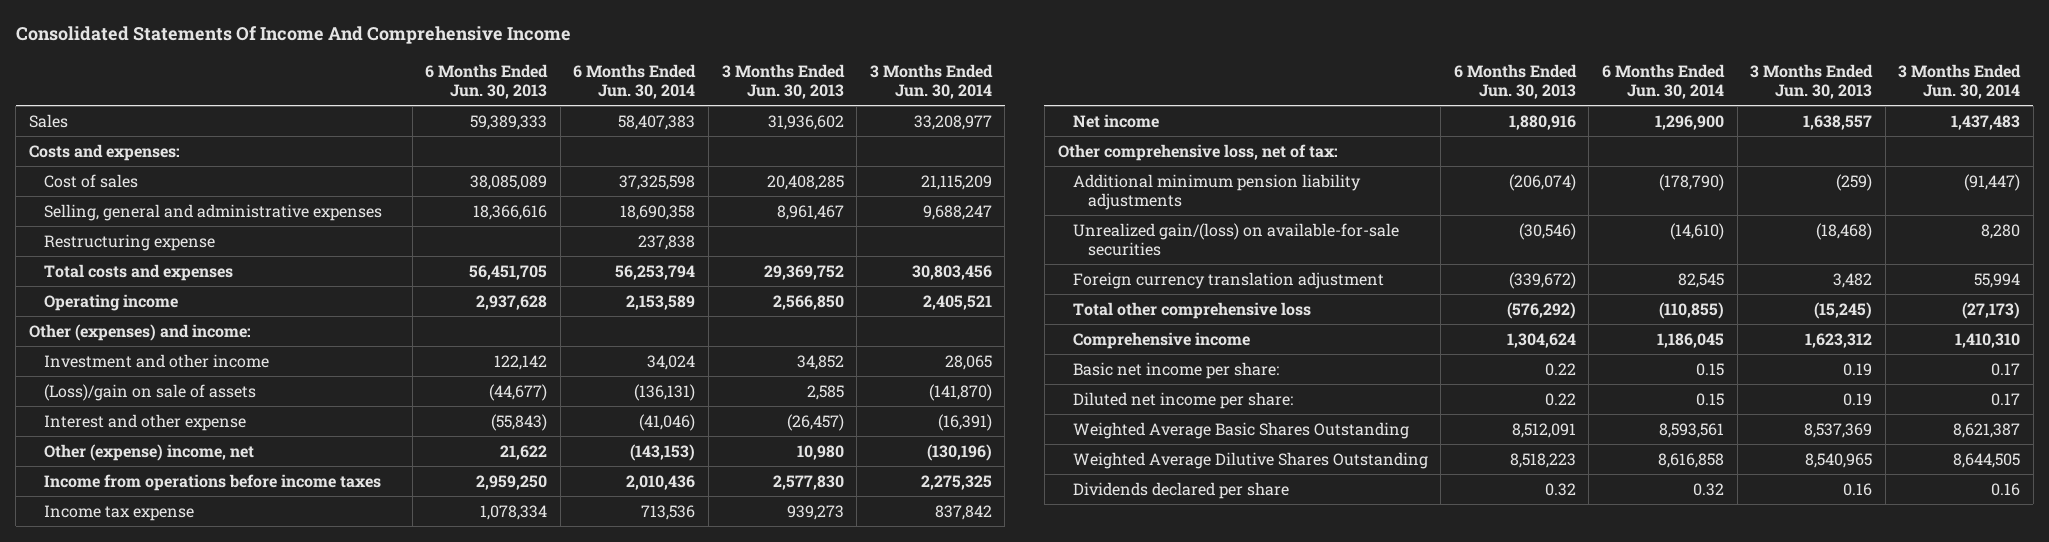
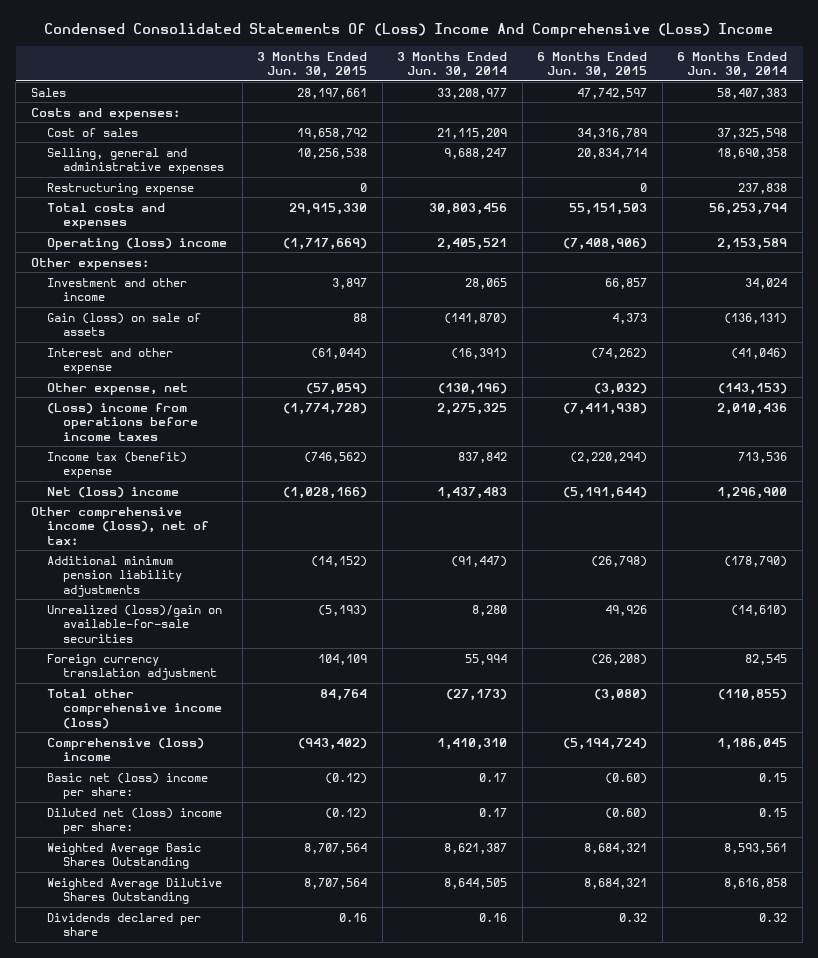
[15,26,571,45] Consolidated Statements Of Income And Comprehensive Income -> [44,23,774,39] Condensed Consolidated Statements Of (Loss) Income And Comprehensive (Loss) Income
[425,64,549,99] 6 Months Ended Jun. 30, 2013 -> none
[721,64,845,99] 3 Months Ended Jun. 30, 2013 -> none
none -> [257,51,368,79] 3 Months Ended Jun. 30, 2015
none -> [537,51,648,79] 6 Months Ended Jun. 30, 2015
[43,293,178,311] Operating income -> [46,237,227,250] Operating (loss) income
[28,323,251,341] Other (expenses) and income: -> [30,257,149,270] Other expenses:
[43,383,256,401] (Loss)/gain on sale of assets -> [46,312,201,337] Gain (loss) on sale of assets
[43,443,254,461] Other (expense) income, net -> [46,382,188,395] Other expense, net
[43,473,381,491] Income from operations before income taxes -> [46,402,199,441] (Loss) income from operations before income taxes
[43,504,194,521] Income tax expense -> [46,451,187,479] Income tax (benefit) expense
[1072,113,1159,128] Net income -> [46,486,179,498] Net (loss) income
[1057,143,1338,161] Other comprehensive loss, net of tax: -> [30,506,209,545] Other comprehensive income (loss), net of tax:
[1072,222,1399,256] Unrealized gain/(loss) on available-for-sale securities -> [46,604,222,643] Unrealized (loss)/gain on available-for-sale securities
[1072,301,1311,319] Total other comprehensive loss -> [46,688,223,729] Total other comprehensive income (loss)
[1072,331,1250,349] Comprehensive income -> [46,737,204,762] Comprehensive (loss) income
[1072,361,1279,379] Basic net income per share: -> [46,772,208,800] Basic net (loss) income per share:
[1072,391,1293,409] Diluted net income per share: -> [46,807,222,835] Diluted net (loss) income per share:

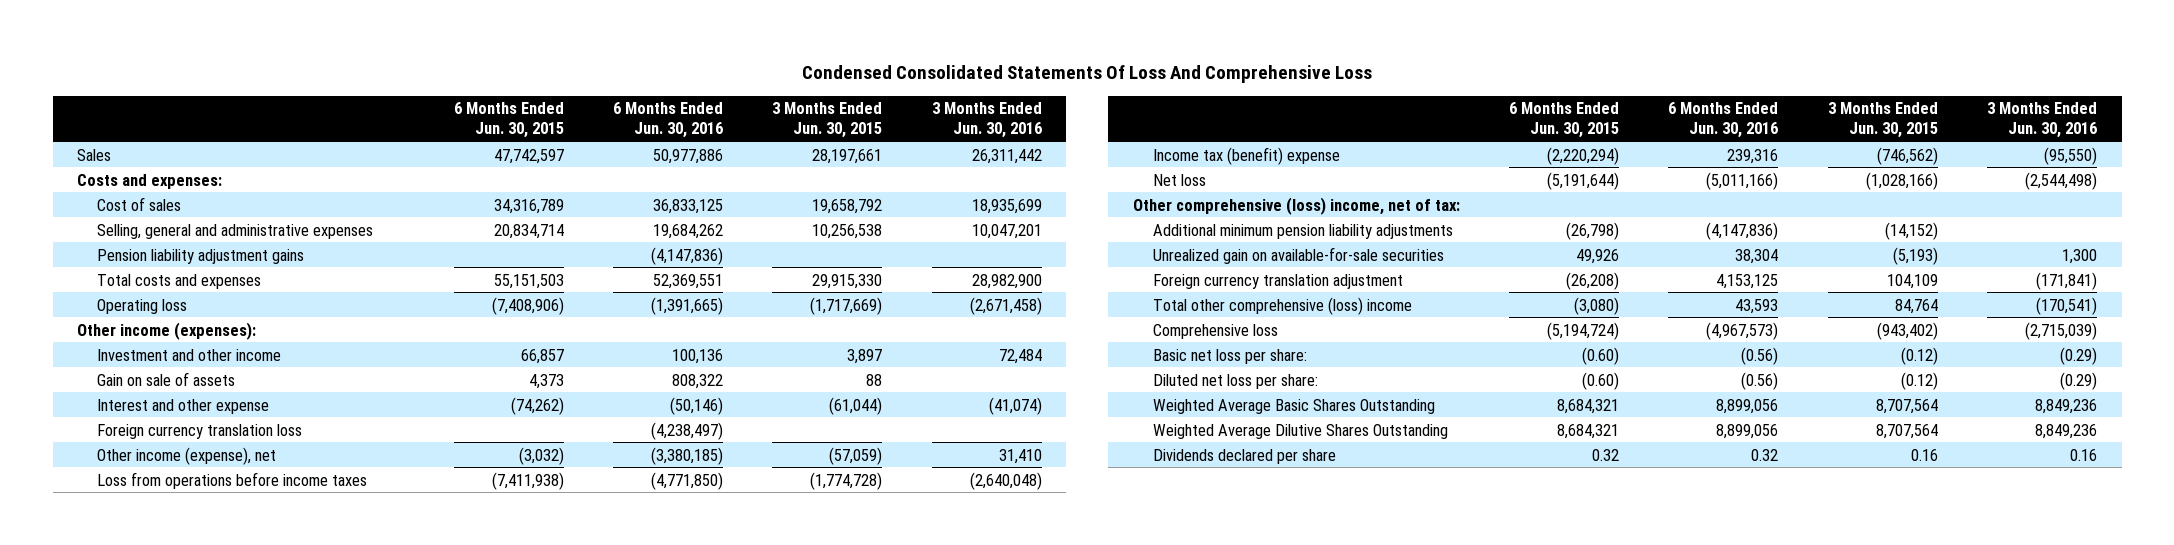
[44,23,774,39] Condensed Consolidated Statements Of (Loss) Income And Comprehensive (Loss) Income -> [802,64,1373,83] Condensed Consolidated Statements Of Loss And Comprehensive Loss
[397,51,508,79] 3 Months Ended Jun. 30, 2014 -> none
[677,51,788,79] 6 Months Ended Jun. 30, 2014 -> none
none -> [613,102,724,139] 6 Months Ended Jun. 30, 2016
none -> [931,102,1042,139] 3 Months Ended Jun. 30, 2016
[46,182,194,195] Restructuring expense -> none
none -> [97,248,305,264] Pension liability adjustment gains
[46,237,227,250] Operating (loss) income -> [97,298,188,314] Operating loss
[30,257,149,270] Other expenses: -> [77,321,257,340] Other income (expenses):
[46,312,201,337] Gain (loss) on sale of assets -> [97,371,236,386] Gain on sale of assets
none -> [97,423,303,439] Foreign currency translation loss
[46,382,188,395] Other expense, net -> [97,446,277,465] Other income (expense), net
[46,402,199,441] (Loss) income from operations before income taxes -> [97,471,368,489] Loss from operations before income taxes
[46,486,179,498] Net (loss) income -> [1152,173,1206,186] Net loss
[30,506,209,545] Other comprehensive income (loss), net of tax: -> [1132,196,1460,215] Other comprehensive (loss) income, net of tax:
[46,604,222,643] Unrealized (loss)/gain on available-for-sale securities -> [1152,246,1444,264] Unrealized gain on available-for-sale securities
[46,688,223,729] Total other comprehensive income (loss) -> [1152,296,1412,315] Total other comprehensive (loss) income
[46,737,204,762] Comprehensive (loss) income -> [1152,323,1278,339] Comprehensive loss
[46,772,208,800] Basic net (loss) income per share: -> [1152,348,1307,364] Basic net loss per share:
[46,807,222,835] Diluted net (loss) income per share: -> [1152,373,1318,389] Diluted net loss per share:

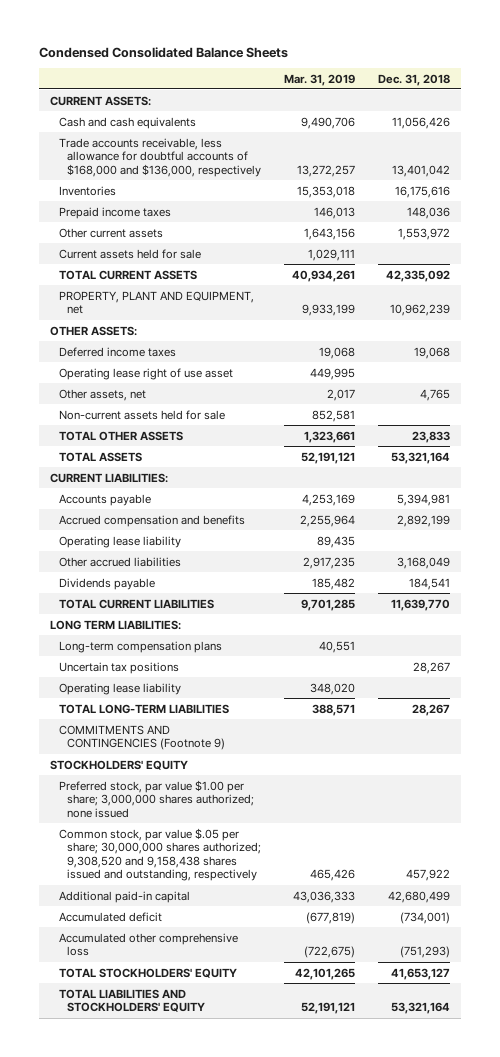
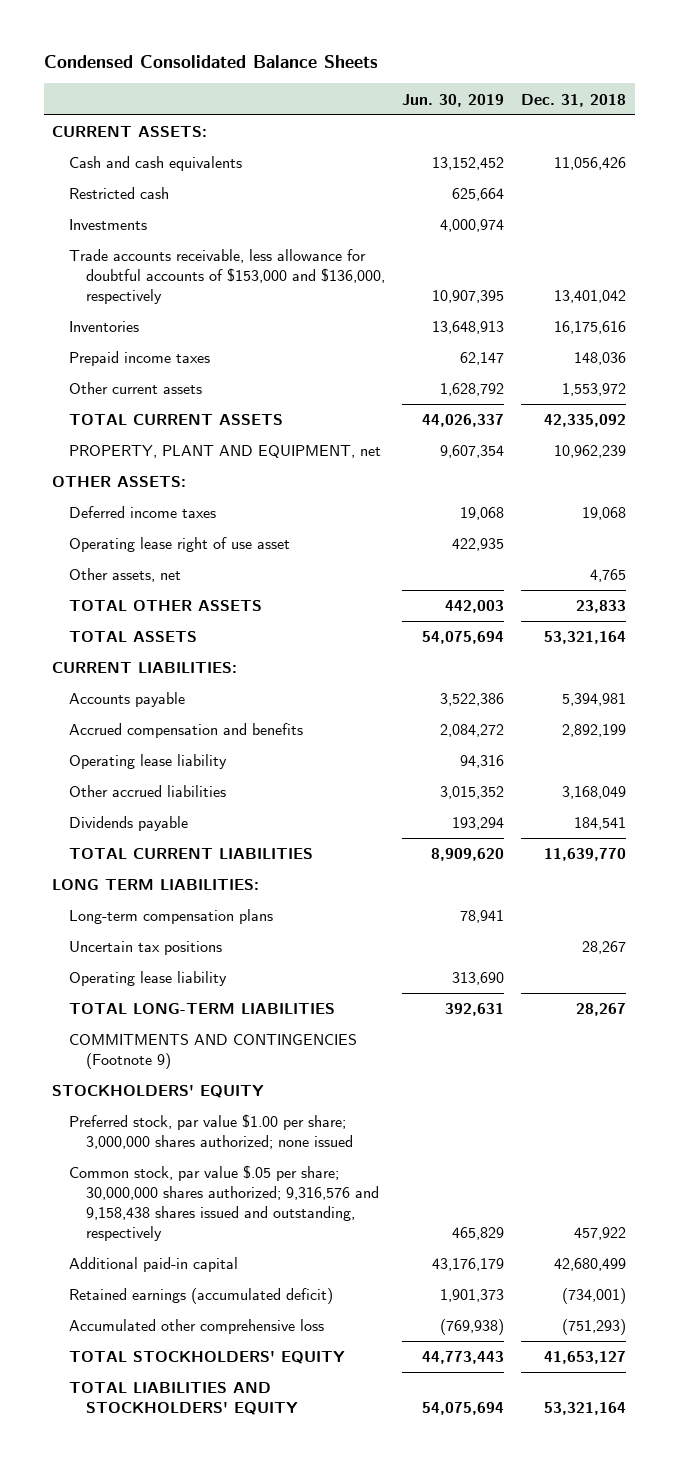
[283,73,355,86] Mar. 31, 2019 -> none
none -> [402,93,505,107] Jun. 30, 2019
none -> [69,187,170,200] Restricted cash
none -> [69,219,148,231] Investments
[58,137,261,177] Trade accounts receivable, less allowance for doubtful accounts of $168,000 and $136,000, respectively -> [69,249,386,304] Trade accounts receivable, less allowance for doubtful accounts of $153,000 and $136,000, respectively
[58,248,201,259] Current assets held for sale -> none
[58,409,225,420] Non-current assets held for sale -> none
[58,827,261,882] Common stock, par value $.05 per share; 30,000,000 shares authorized; 9,308,520 and 9,158,438 shares issued and outstanding, respectively -> [69,1165,380,1241] Common stock, par value $.05 per share; 30,000,000 shares authorized; 9,316,576 and 9,158,438 shares issued and outstanding, respectively
[58,911,162,922] Accumulated deficit -> [69,1288,334,1305] Retained earnings (accumulated deficit)

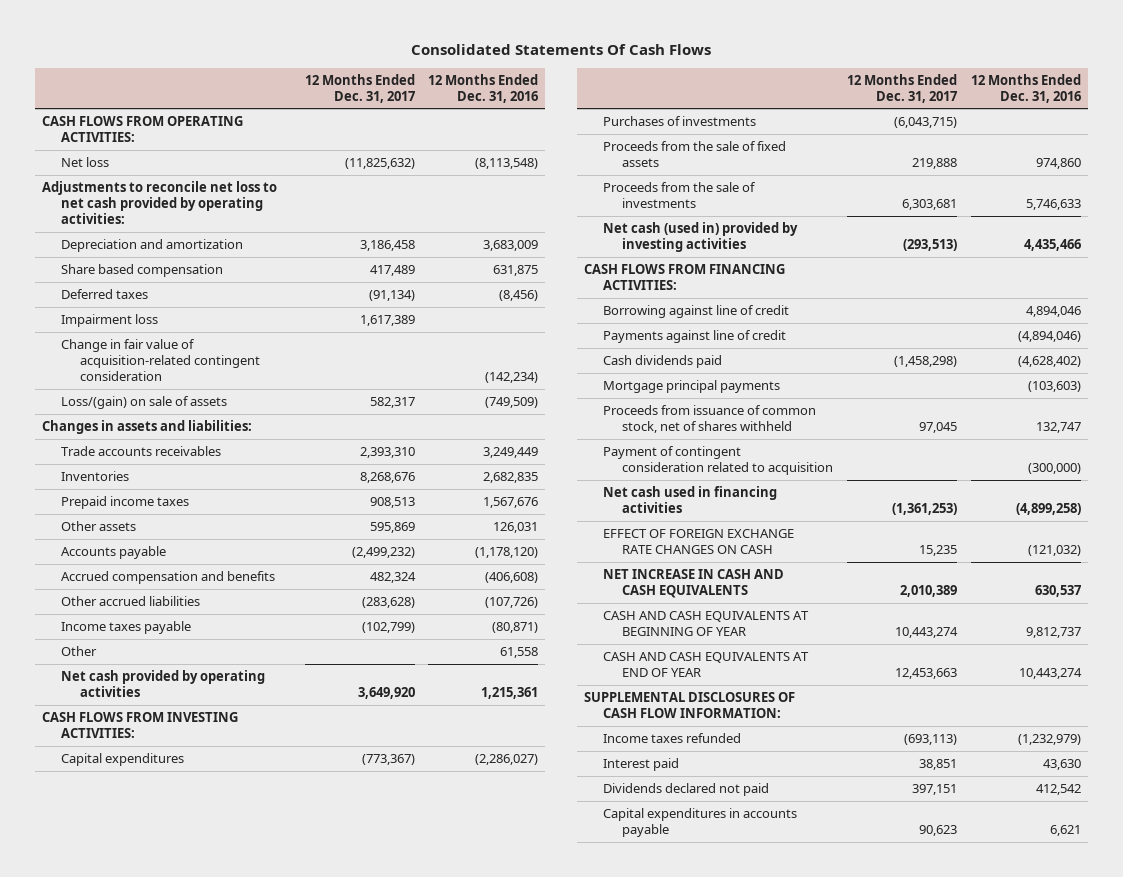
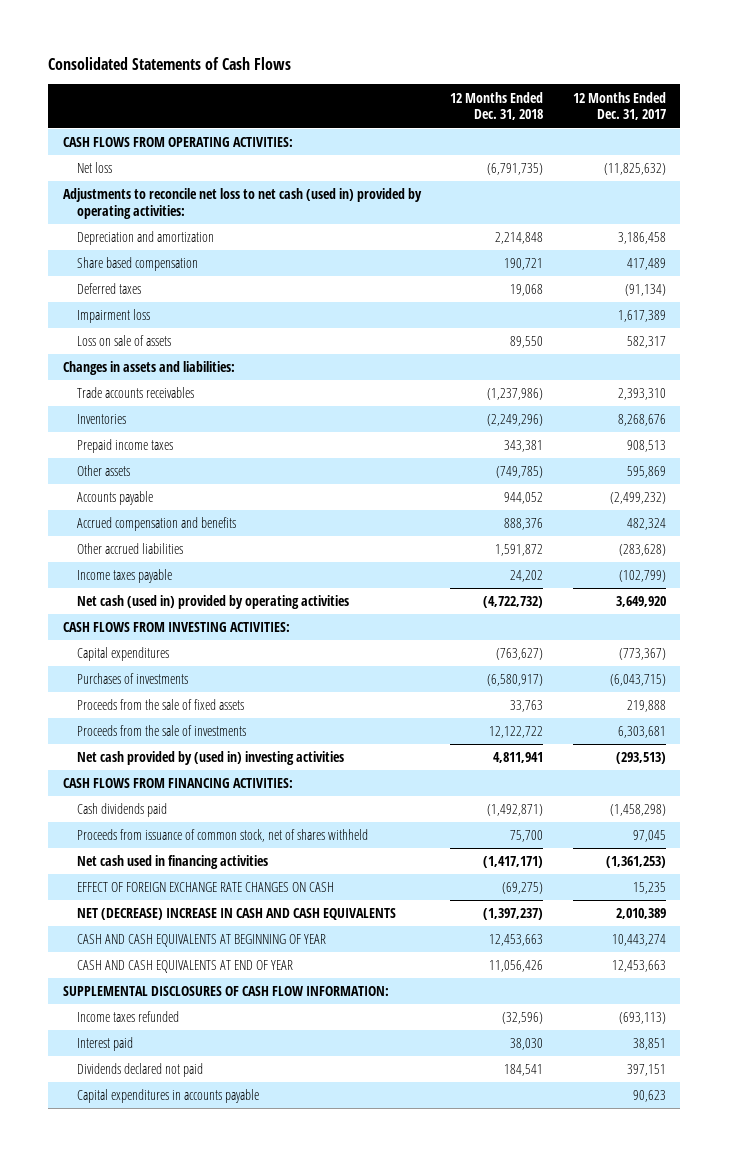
[411,43,712,55] Consolidated Statements Of Cash Flows -> [48,57,292,71] Consolidated Statements of Cash Flows
[428,73,539,103] 12 Months Ended Dec. 31, 2016 -> none
none -> [450,91,544,121] 12 Months Ended Dec. 31, 2018
[41,180,277,224] Adjustments to reconcile net loss to net cash provided by operating activities: -> [63,188,423,220] Adjustments to reconcile net loss to net cash (used in) provided by operating activities:
[60,338,260,381] Change in fair value of acquisition-related contingent consideration -> none
[60,395,227,409] Loss/(gain) on sale of assets -> [76,335,171,347] Loss on sale of assets
[60,645,97,656] Other -> none
[60,669,265,697] Net cash provided by operating activities -> [76,595,349,610] Net cash (used in) provided by operating activities
[603,221,799,252] Net cash (used in) provided by investing activities -> [76,751,344,766] Net cash provided by (used in) investing activities
[603,304,790,318] Borrowing against line of credit -> none
[603,329,787,343] Payments against line of credit -> none
[603,379,781,393] Mortgage principal payments -> none
[603,445,834,475] Payment of contingent consideration related to acquisition -> none
[603,568,785,598] NET INCREASE IN CASH AND CASH EQUIVALENTS -> [76,908,396,921] NET (DECREASE) INCREASE IN CASH AND CASH EQUIVALENTS

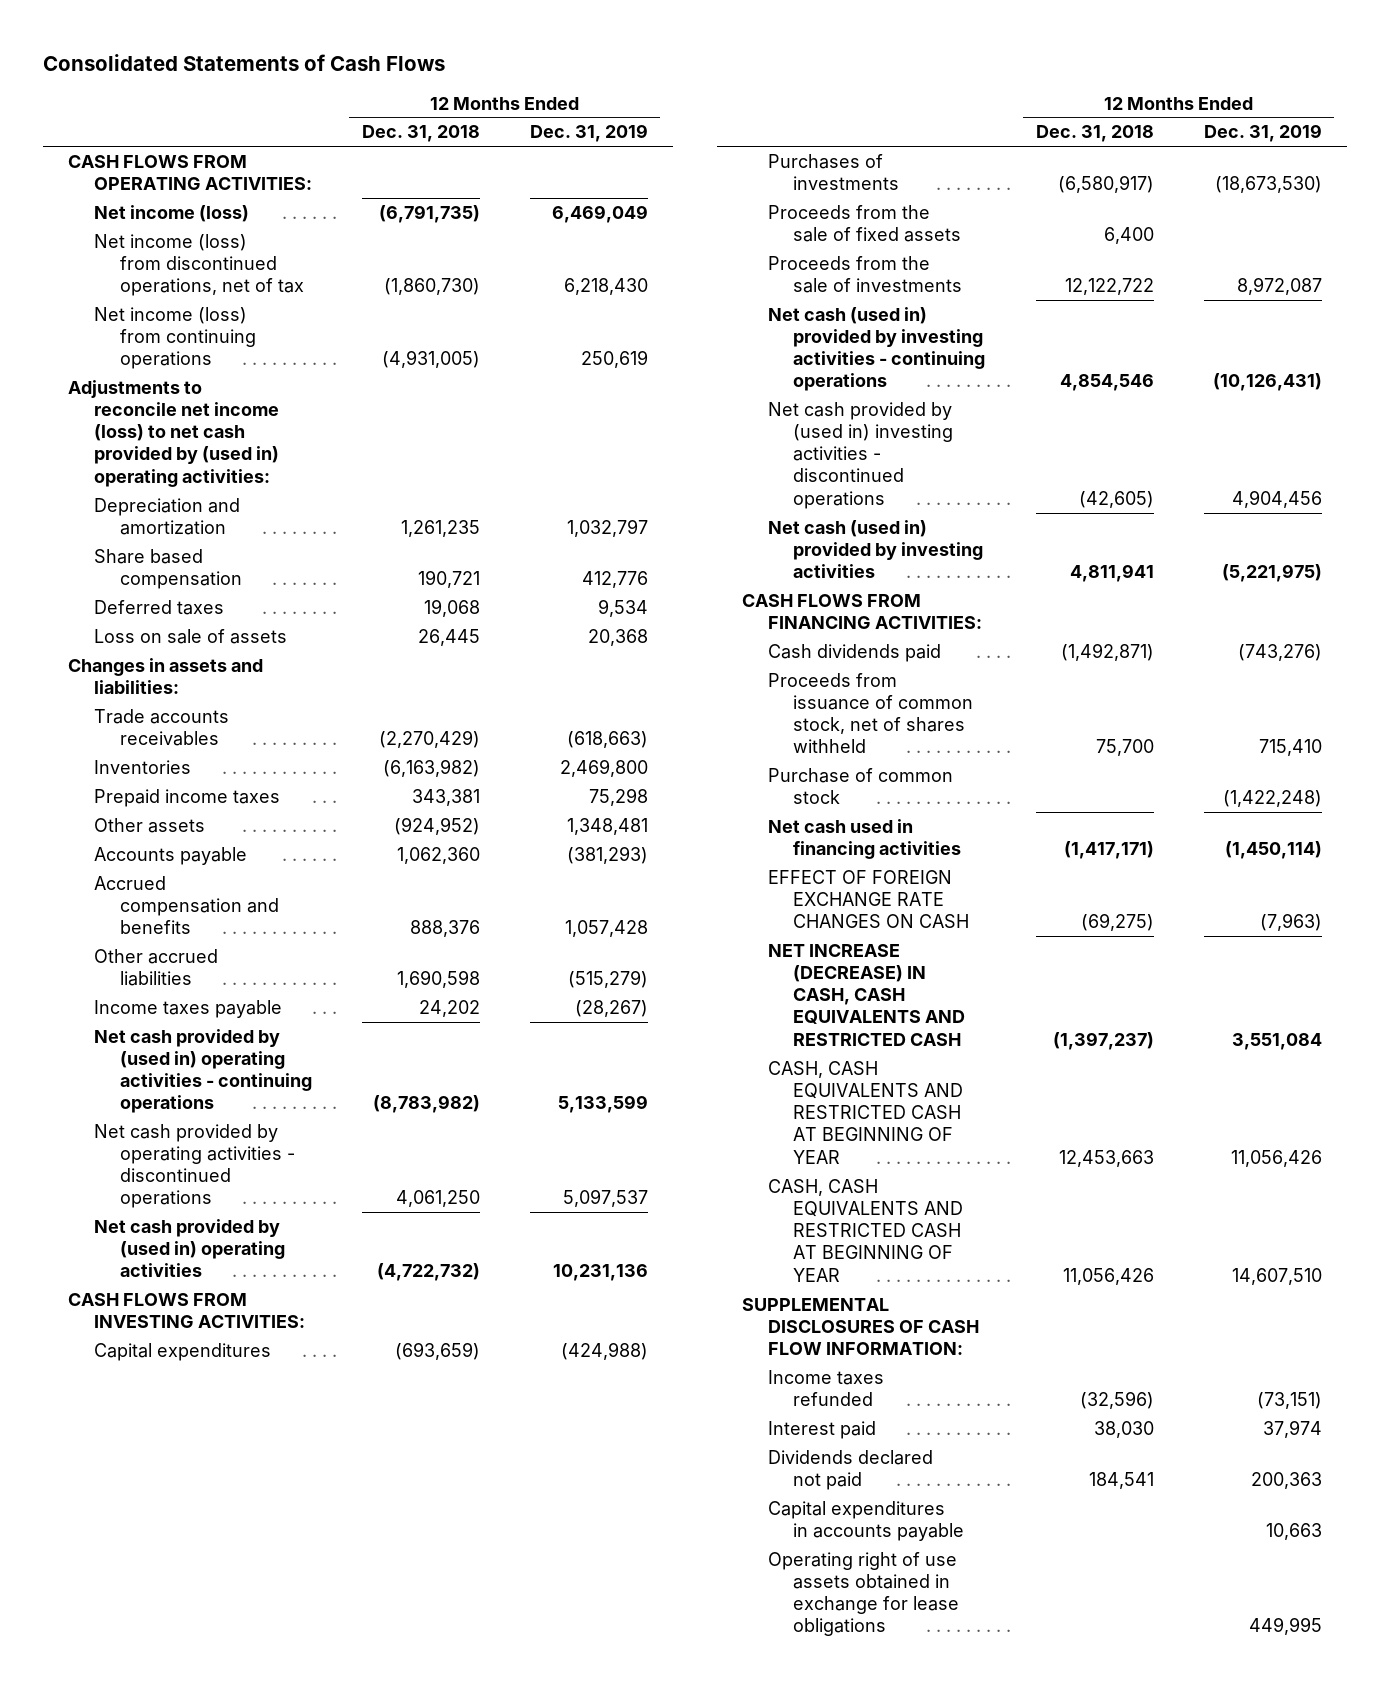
[572,91,666,121] 12 Months Ended Dec. 31, 2017 -> none
none -> [529,124,648,143] Dec. 31, 2019
[76,162,112,174] Net loss -> [93,204,249,222] Net income (loss)
none -> [93,233,304,297] Net income (loss) from discontinued operations, net of tax
none -> [93,306,256,370] Net income (loss) from continuing operations
[63,188,423,220] Adjustments to reconcile net loss to net cash (used in) provided by operating activities: -> [68,379,279,487] Adjustments to reconcile net income (loss) to net cash provided by (used in) operating activities:
[495,232,544,245] 2,214,848 -> [400,520,480,538] 1,261,235
[76,309,150,324] Impairment loss -> none
[510,336,544,349] 89,550 -> [417,628,480,646] 26,445
[487,388,544,401] (1,237,986) -> [378,730,480,749] (2,270,429)
[487,414,544,427] (2,249,296) -> [382,758,480,777] (6,163,982)
[496,466,544,479] (749,785) -> [393,816,480,835] (924,952)
[504,492,544,505] 944,052 -> [396,846,480,864] 1,062,360
[495,544,544,557] 1,591,872 -> [396,970,480,989] 1,690,598
none -> [93,1028,312,1114] Net cash provided by (used in) operating activities - continuing operations
none -> [93,1123,295,1209] Net cash provided by operating activities - discontinued operations
[76,595,349,610] Net cash (used in) provided by operating activities -> [93,1218,285,1278] Net cash provided by (used in) operating activities
[496,648,544,661] (763,627) -> [394,1341,480,1360] (693,659)
[510,700,544,713] 33,763 -> [1103,227,1154,245] 6,400
none -> [767,306,986,392] Net cash (used in) provided by investing activities - continuing operations
none -> [767,401,954,509] Net cash provided by (used in) investing activities - discontinued operations
[76,751,344,766] Net cash provided by (used in) investing activities -> [767,519,984,579] Net cash (used in) provided by investing activities
none -> [767,767,953,805] Purchase of common stock
[76,908,396,921] NET (DECREASE) INCREASE IN CASH AND CASH EQUIVALENTS -> [767,943,966,1046] NET INCREASE (DECREASE) IN CASH, CASH EQUIVALENTS AND RESTRICTED CASH
[76,934,326,948] CASH AND CASH EQUIVALENTS AT BEGINNING OF YEAR -> [767,1060,964,1164] CASH, CASH EQUIVALENTS AND RESTRICTED CASH AT BEGINNING OF YEAR
[76,960,293,974] CASH AND CASH EQUIVALENTS AT END OF YEAR -> [767,1178,964,1282] CASH, CASH EQUIVALENTS AND RESTRICTED CASH AT BEGINNING OF YEAR
none -> [767,1551,960,1637] Operating right of use assets obtained in exchange for lease obligations

